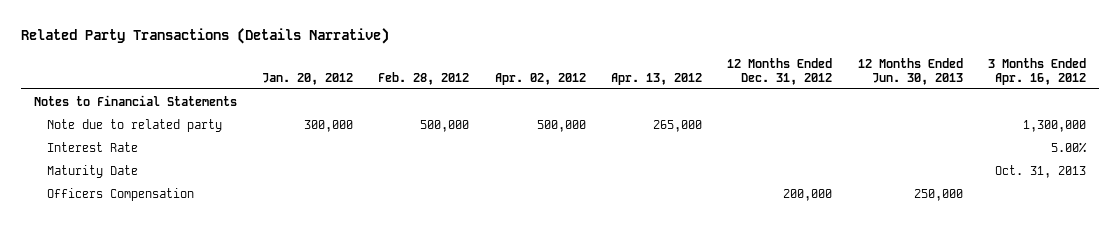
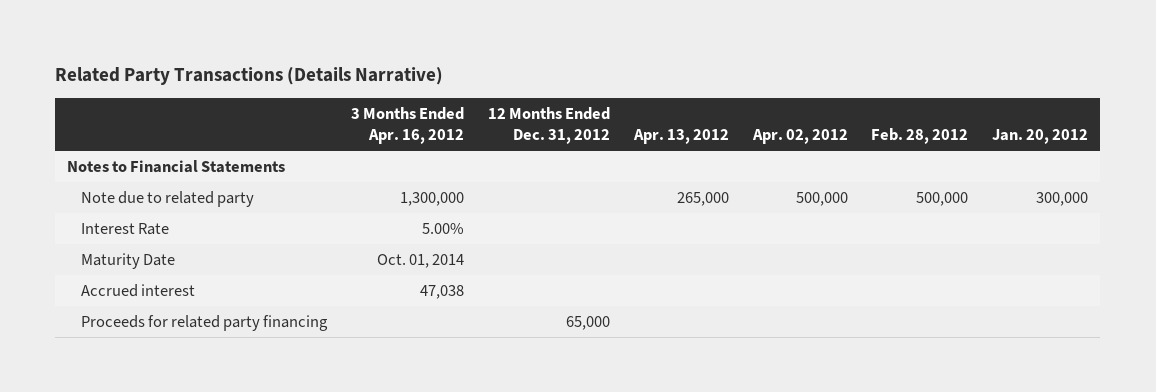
[857,57,963,85] 12 Months Ended Jun. 30, 2013 -> none
[47,187,195,201] Officers Compensation -> none
[995,164,1087,178] Oct. 31, 2013 -> [377,254,465,269] Oct. 01, 2014
none -> [81,284,196,298] Accrued interest
none -> [81,315,329,332] Proceeds for related party financing

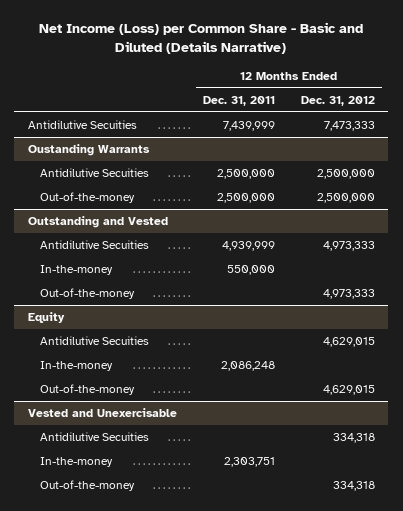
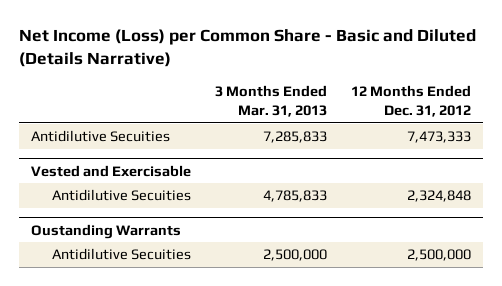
[202,95,275,106] Dec. 31, 2011 -> none
none -> [214,85,327,117] 3 Months Ended Mar. 31, 2013
none -> [30,164,191,177] Vested and Exercisable
none -> [51,189,191,202] Antidilutive Secuities
[40,192,136,204] Out-of-the-money -> none
[27,216,168,229] Outstanding and Vested -> none
[40,240,150,250] Antidilutive Secuities -> none
[40,265,114,276] In-the-money -> none
[40,288,136,300] Out-of-the-money -> none
[27,312,65,324] Equity -> none
[40,336,150,346] Antidilutive Secuities -> none
[40,361,114,372] In-the-money -> none
[40,384,136,396] Out-of-the-money -> none
[27,408,177,418] Vested and Unexercisable -> none
[40,432,150,442] Antidilutive Secuities -> none
[40,457,114,468] In-the-money -> none
[40,480,136,492] Out-of-the-money -> none

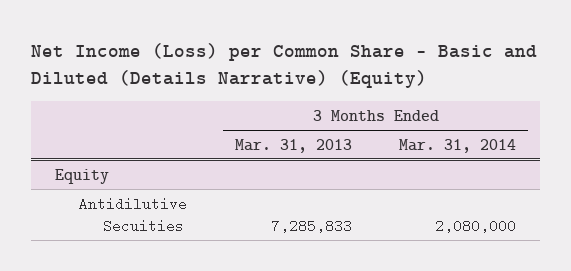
[18,29,476,68] Net Income (Loss) per Common Share - Basic and Diluted (Details Narrative) -> [30,43,537,88] Net Income (Loss) per Common Share - Basic and Diluted (Details Narrative) (Equity)
[351,85,472,117] 12 Months Ended Dec. 31, 2012 -> none
none -> [399,138,517,153] Mar. 31, 2014
none -> [54,168,109,184] Equity
[30,164,191,177] Vested and Exercisable -> none
[51,189,191,202] Antidilutive Secuities -> none
[30,223,181,239] Oustanding Warrants -> none
[51,248,191,261] Antidilutive Secuities -> none

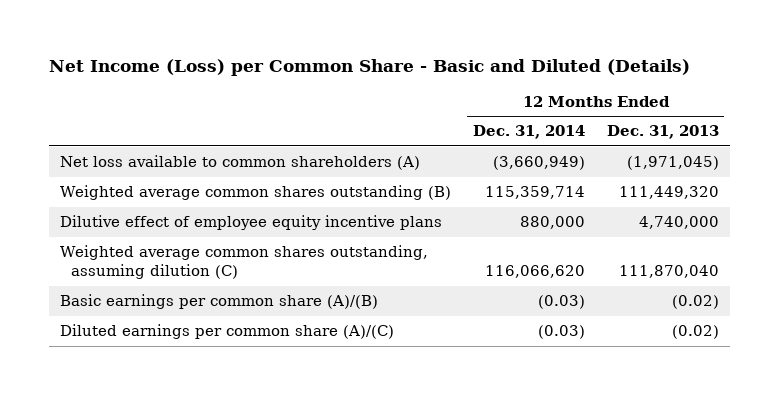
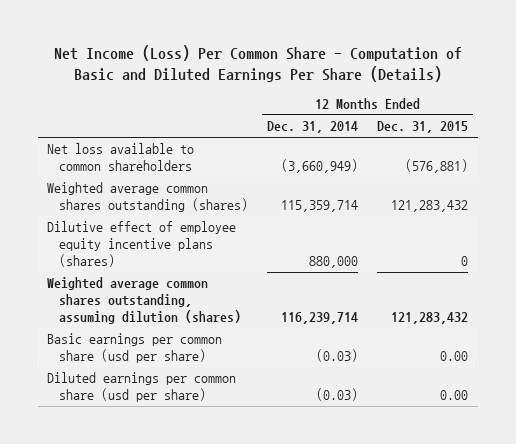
[49,59,691,77] Net Income (Loss) per Common Share - Basic and Diluted (Details) -> [53,45,462,83] Net Income (Loss) Per Common Share - Computation of Basic and Diluted Earnings Per Share (Details)
[606,125,719,140] Dec. 31, 2013 -> none
none -> [377,121,469,134] Dec. 31, 2015
[60,155,421,171] Net loss available to common shareholders (A) -> [47,143,195,172] Net loss available to common shareholders
[60,185,452,201] Weighted average common shares outstanding (B) -> [47,182,248,213] Weighted average common shares outstanding (shares)
[60,215,443,231] Dilutive effect of employee equity incentive plans -> [47,221,237,267] Dilutive effect of employee equity incentive plans (shares)
[60,245,429,280] Weighted average common shares outstanding, assuming dilution (C) -> [47,277,241,324] Weighted average common shares outstanding, assuming dilution (shares)
[484,265,585,279] 116,066,620 -> [280,311,358,324] 116,239,714
[60,294,379,310] Basic earnings per common share (A)/(B) -> [47,333,223,364] Basic earnings per common share (usd per share)
[60,324,395,340] Diluted earnings per common share (A)/(C) -> [47,372,237,403] Diluted earnings per common share (usd per share)

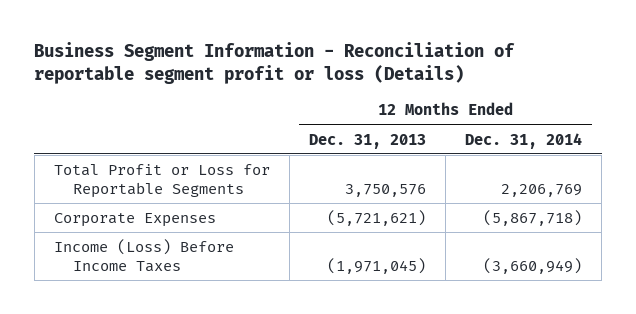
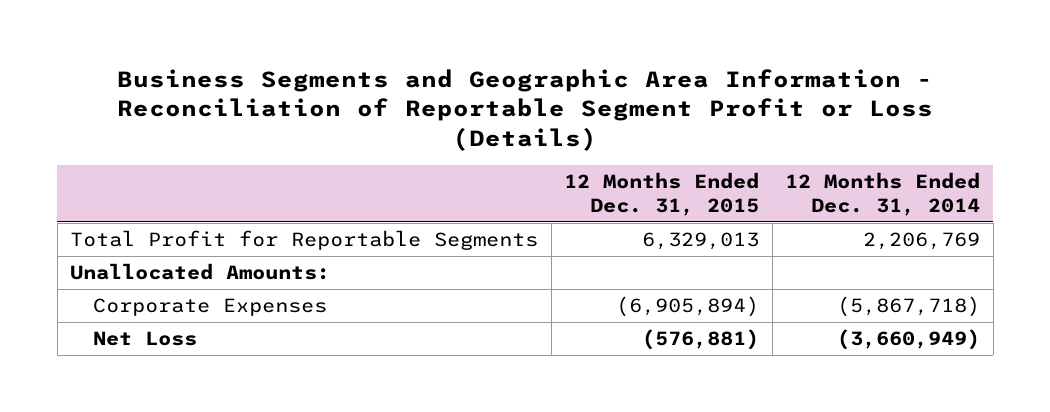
[34,42,516,85] Business Segment Information - Reconciliation of reportable segment profit or loss (Details) -> [117,68,934,151] Business Segments and Geographic Area Information - Reconciliation of Reportable Segment Profit or Loss (Details)
[309,133,427,149] Dec. 31, 2013 -> none
none -> [564,171,760,217] 12 Months Ended Dec. 31, 2015
[53,163,270,198] Total Profit or Loss for Reportable Segments -> [70,230,539,251] Total Profit for Reportable Segments
none -> [70,263,331,281] Unallocated Amounts:
[53,238,234,272] Income (Loss) Before Income Taxes -> [93,331,198,347] Net Loss

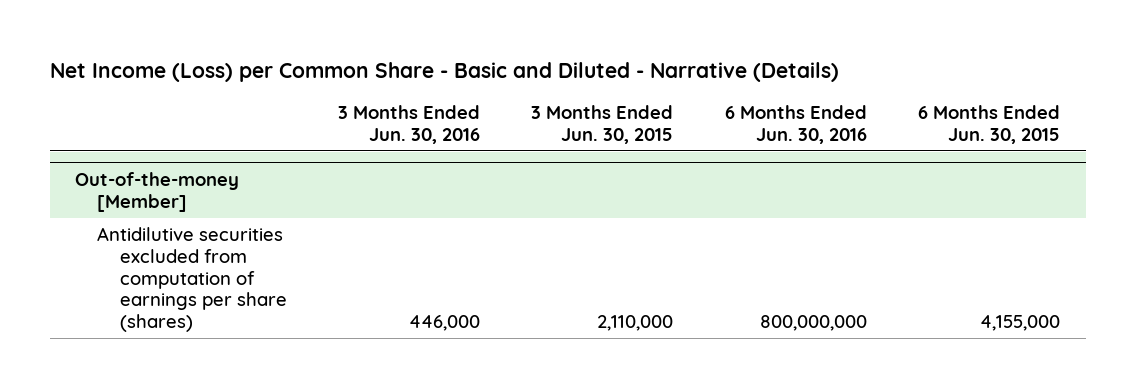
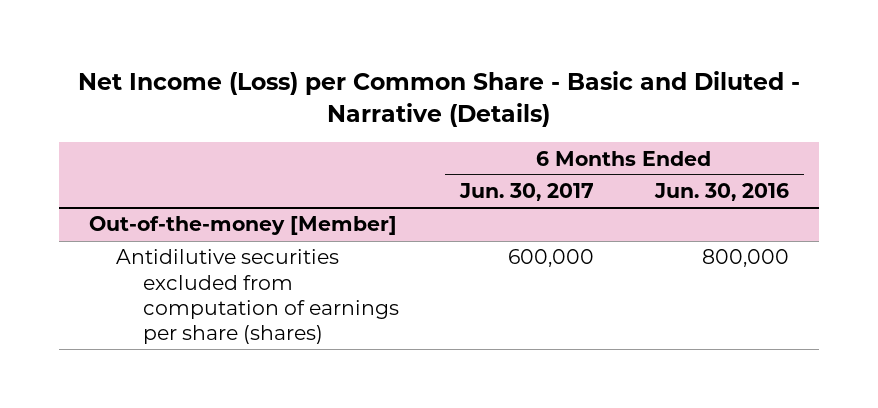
[338,105,481,145] 3 Months Ended Jun. 30, 2016 -> none
[531,105,674,145] 3 Months Ended Jun. 30, 2015 -> none
[918,105,1061,145] 6 Months Ended Jun. 30, 2015 -> none
none -> [459,183,595,202] Jun. 30, 2017
[759,315,867,332] 800,000,000 -> [701,249,789,268] 800,000

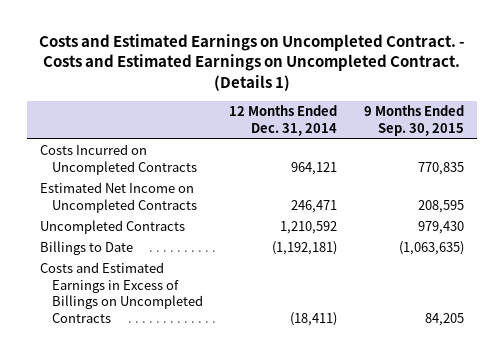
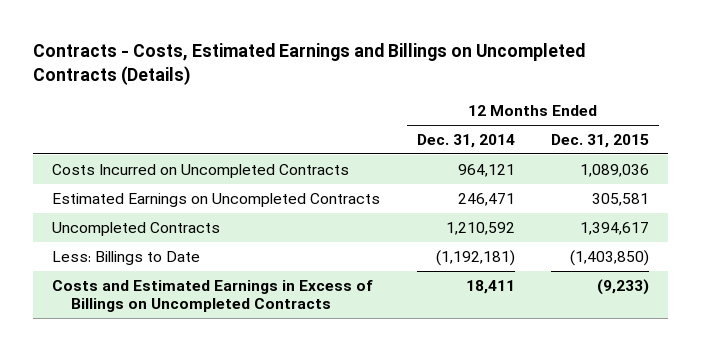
[38,33,465,91] Costs and Estimated Earnings on Uncompleted Contract. - Costs and Estimated Earnings on Uncompleted Contract. (Details 1) -> [33,42,586,85] Contracts - Costs, Estimated Earnings and Billings on Uncompleted Contracts (Details)
[363,105,464,136] 9 Months Ended Sep. 30, 2015 -> none
none -> [551,133,650,148] Dec. 31, 2015
[39,182,198,213] Estimated Net Income on Uncompleted Contracts -> [51,192,380,207] Estimated Earnings on Uncompleted Contracts
[39,241,133,256] Billings to Date -> [51,250,200,265] Less: Billings to Date
[290,311,338,326] (18,411) -> [465,279,515,294] 18,411

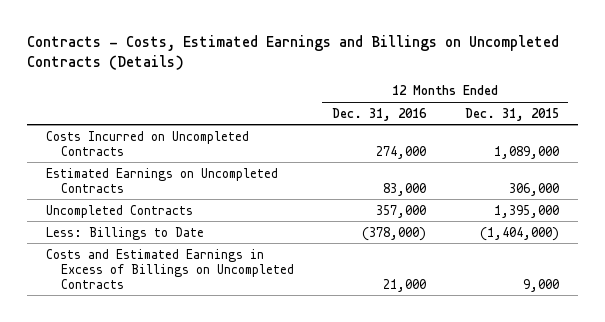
[416,133,515,148] Dec. 31, 2014 -> none
none -> [332,107,428,121] Dec. 31, 2016
[580,163,650,177] 1,089,036 -> [493,145,559,159] 1,089,000
[592,192,650,206] 305,581 -> [508,182,559,196] 306,000
[580,221,650,235] 1,394,617 -> [493,204,559,218] 1,395,000
[570,249,650,266] (1,403,850) -> [479,226,559,241] (1,404,000)
[597,278,650,295] (9,233) -> [522,278,559,292] 9,000

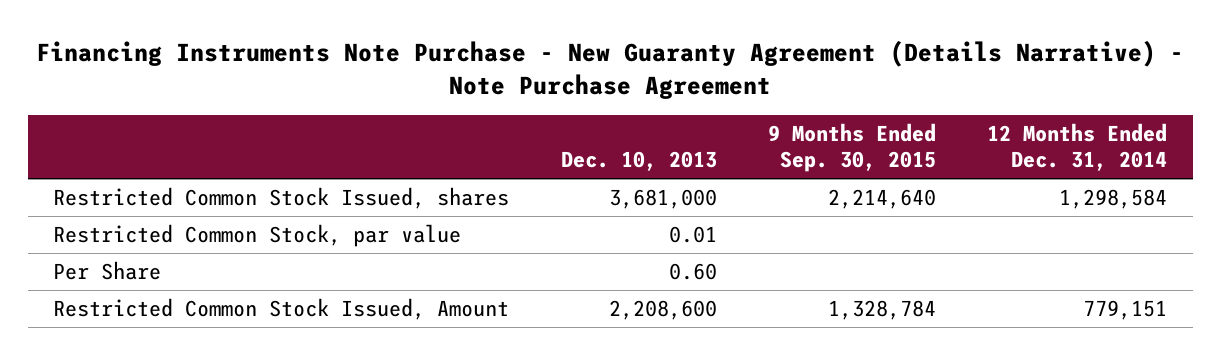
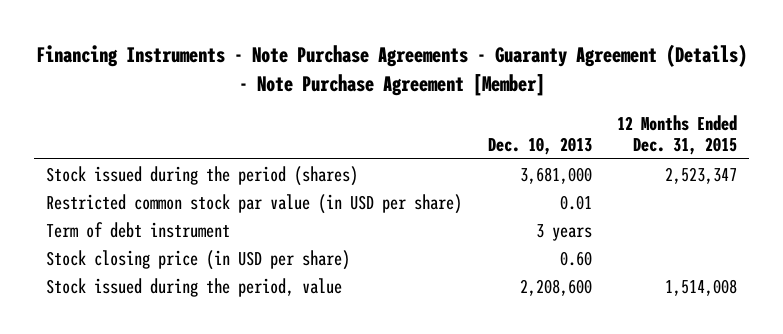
[36,39,1185,100] Financing Instruments Note Purchase - New Guaranty Agreement (Details Narrative) - Note Purchase Agreement -> [35,44,747,96] Financing Instruments - Note Purchase Agreements - Guaranty Agreement (Details) - Note Purchase Agreement [Member]
[767,123,936,173] 9 Months Ended Sep. 30, 2015 -> none
[987,123,1168,172] 12 Months Ended Dec. 31, 2014 -> none
none -> [616,114,737,155] 12 Months Ended Dec. 31, 2015
[53,187,510,210] Restricted Common Stock Issued, shares -> [46,165,359,186] Stock issued during the period (shares)
[53,224,462,248] Restricted Common Stock, par value -> [46,193,463,214] Restricted common stock par value (in USD per share)
none -> [46,221,231,238] Term of debt instrument
[53,261,162,281] Per Share -> [46,249,351,270] Stock closing price (in USD per share)
[53,298,510,321] Restricted Common Stock Issued, Amount -> [46,277,343,297] Stock issued during the period, value

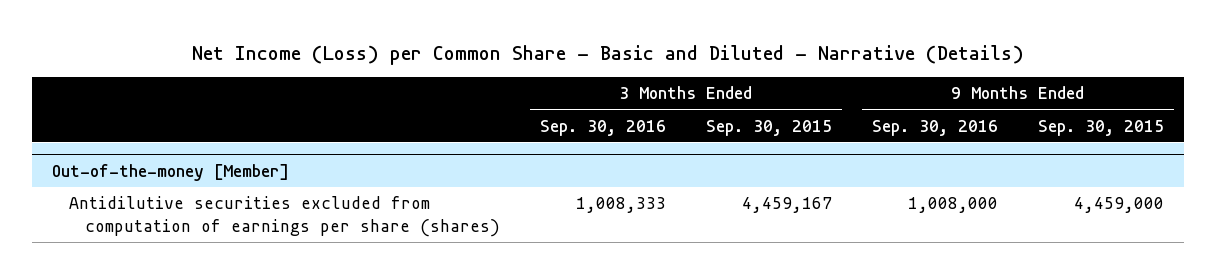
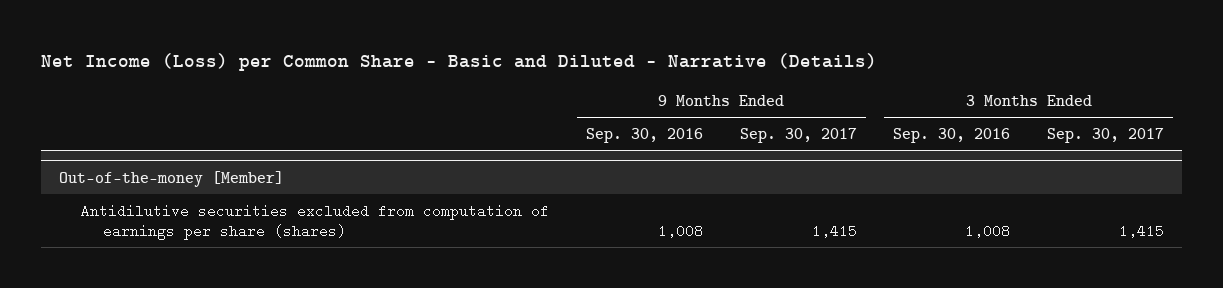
[706,119,833,136] Sep. 30, 2015 -> none
[1038,119,1165,136] Sep. 30, 2015 -> none
none -> [739,128,857,144] Sep. 30, 2017
none -> [1046,128,1164,144] Sep. 30, 2017
[576,197,667,214] 1,008,333 -> [965,223,1011,238] 1,008
[908,197,999,214] 1,008,000 -> [657,223,703,238] 1,008

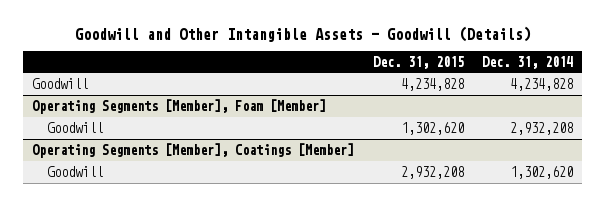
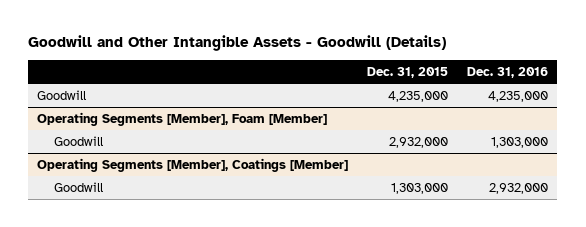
[481,55,573,69] Dec. 31, 2014 -> none
none -> [467,66,549,78] Dec. 31, 2016
[400,77,464,91] 4,234,828 -> [388,90,449,102] 4,235,000
[400,121,464,135] 1,302,620 -> [389,136,449,148] 2,932,000
[400,165,464,179] 2,932,208 -> [391,182,449,194] 1,303,000

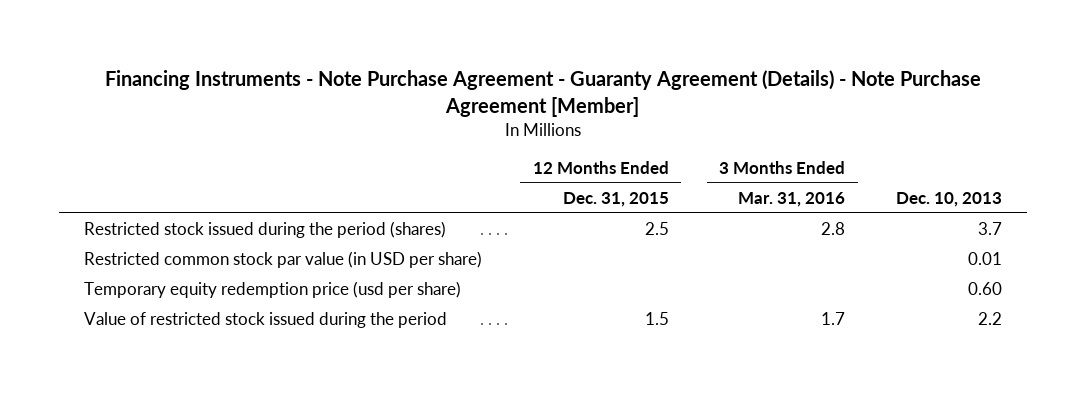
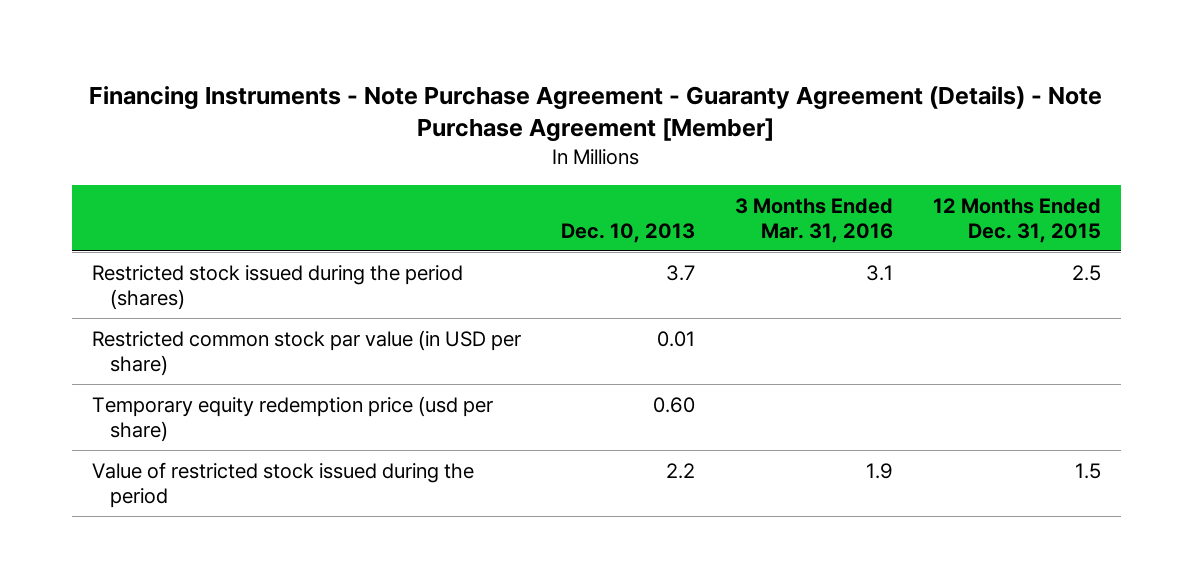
[821,222,846,236] 2.8 -> [865,264,893,281] 3.1
[821,312,846,326] 1.7 -> [865,462,893,479] 1.9

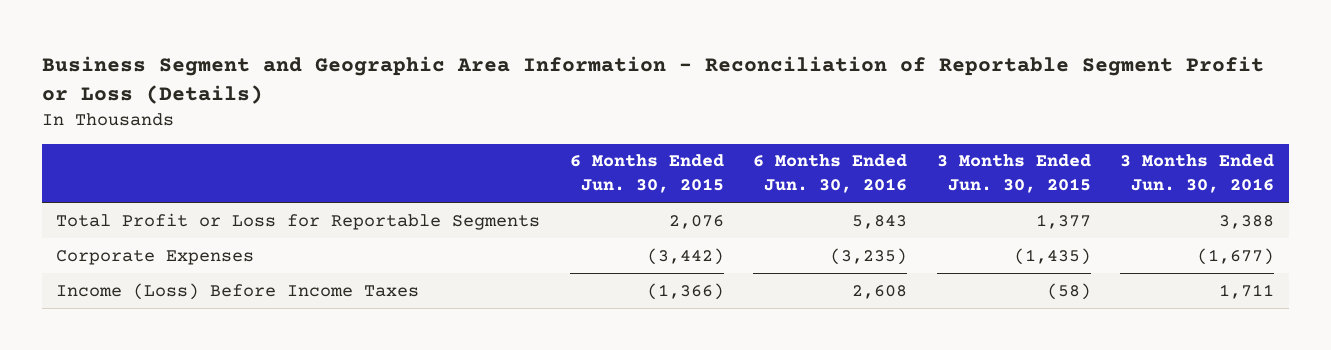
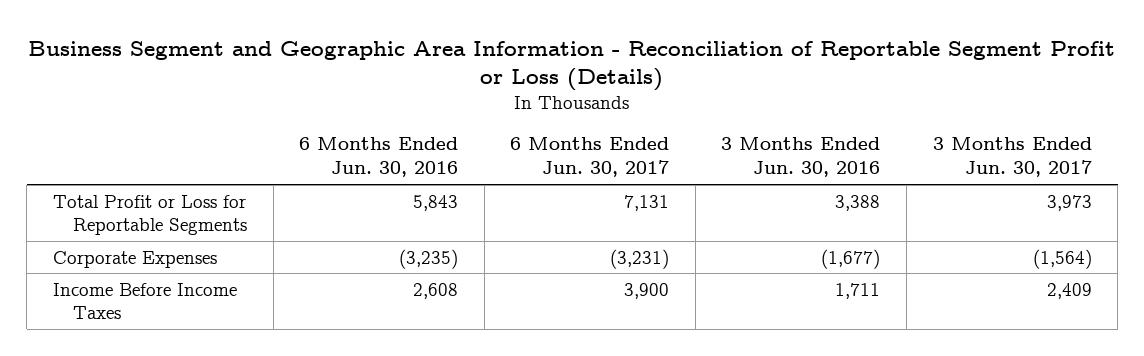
[569,154,724,194] 6 Months Ended Jun. 30, 2015 -> none
[936,154,1091,194] 3 Months Ended Jun. 30, 2015 -> none
none -> [510,137,670,178] 6 Months Ended Jun. 30, 2017
none -> [932,137,1092,178] 3 Months Ended Jun. 30, 2017
[56,282,420,300] Income (Loss) Before Income Taxes -> [52,282,237,320] Income Before Income Taxes

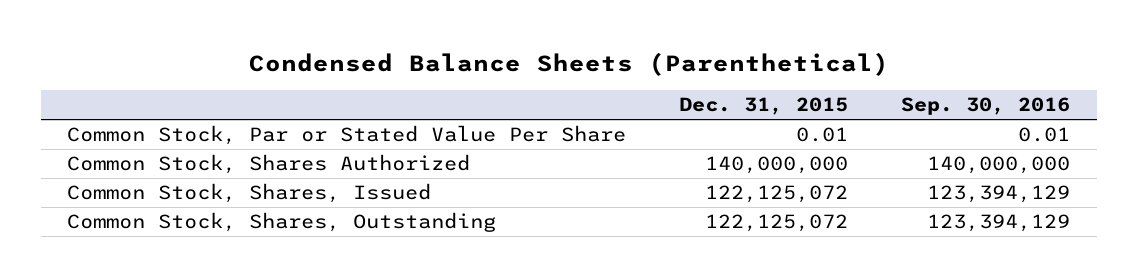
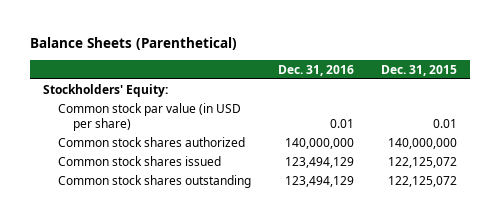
[248,51,889,76] Condensed Balance Sheets (Parenthetical) -> [29,36,237,50] Balance Sheets (Parenthetical)
[901,97,1071,116] Sep. 30, 2016 -> none
none -> [277,64,354,76] Dec. 31, 2016
none -> [43,83,169,97] Stockholders' Equity:
[67,125,627,146] Common Stock, Par or Stated Value Per Share -> [57,102,241,132] Common stock par value (in USD per share)
[67,154,471,175] Common Stock, Shares Authorized -> [57,136,245,147] Common stock shares authorized
[67,183,432,204] Common Stock, Shares, Issued -> [57,155,221,166] Common stock shares issued
[67,212,497,233] Common Stock, Shares, Outstanding -> [57,174,251,188] Common stock shares outstanding

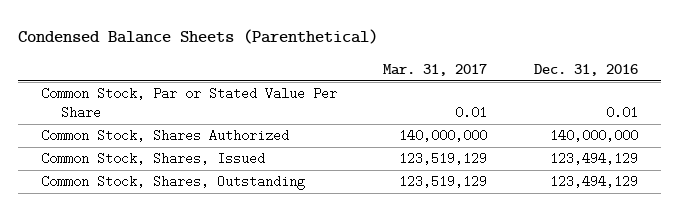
[29,36,237,50] Balance Sheets (Parenthetical) -> [17,29,378,45] Condensed Balance Sheets (Parenthetical)
[380,64,457,76] Dec. 31, 2015 -> none
none -> [383,63,488,76] Mar. 31, 2017
[43,83,169,97] Stockholders' Equity: -> none
[57,102,241,132] Common stock par value (in USD per share) -> [41,87,338,119] Common Stock, Par or Stated Value Per Share
[57,136,245,147] Common stock shares authorized -> [41,129,290,143] Common Stock, Shares Authorized
[57,155,221,166] Common stock shares issued -> [41,152,266,166] Common Stock, Shares, Issued
[57,174,251,188] Common stock shares outstanding -> [41,175,306,191] Common Stock, Shares, Outstanding

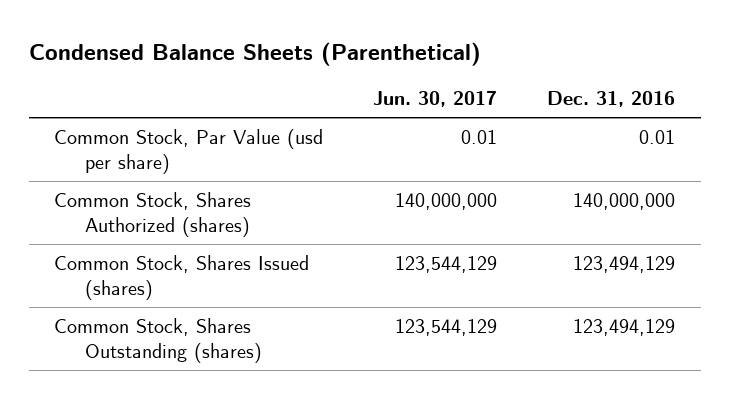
[383,63,488,76] Mar. 31, 2017 -> none
none -> [373,91,498,108] Jun. 30, 2017
[41,87,338,119] Common Stock, Par or Stated Value Per Share -> [53,128,323,174] Common Stock, Par Value (usd per share)
[41,129,290,143] Common Stock, Shares Authorized -> [53,191,251,237] Common Stock, Shares Authorized (shares)
[41,152,266,166] Common Stock, Shares, Issued -> [53,254,309,300] Common Stock, Shares Issued (shares)
[41,175,306,191] Common Stock, Shares, Outstanding -> [53,317,263,363] Common Stock, Shares Outstanding (shares)

